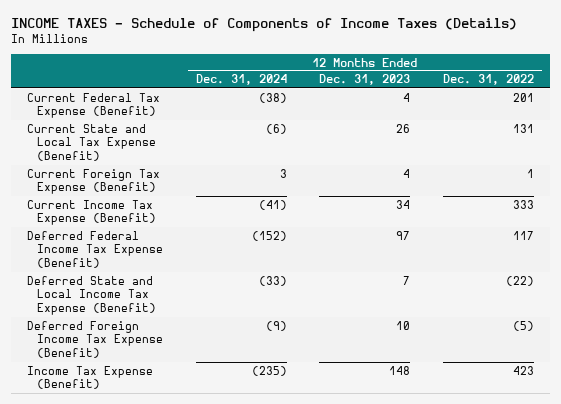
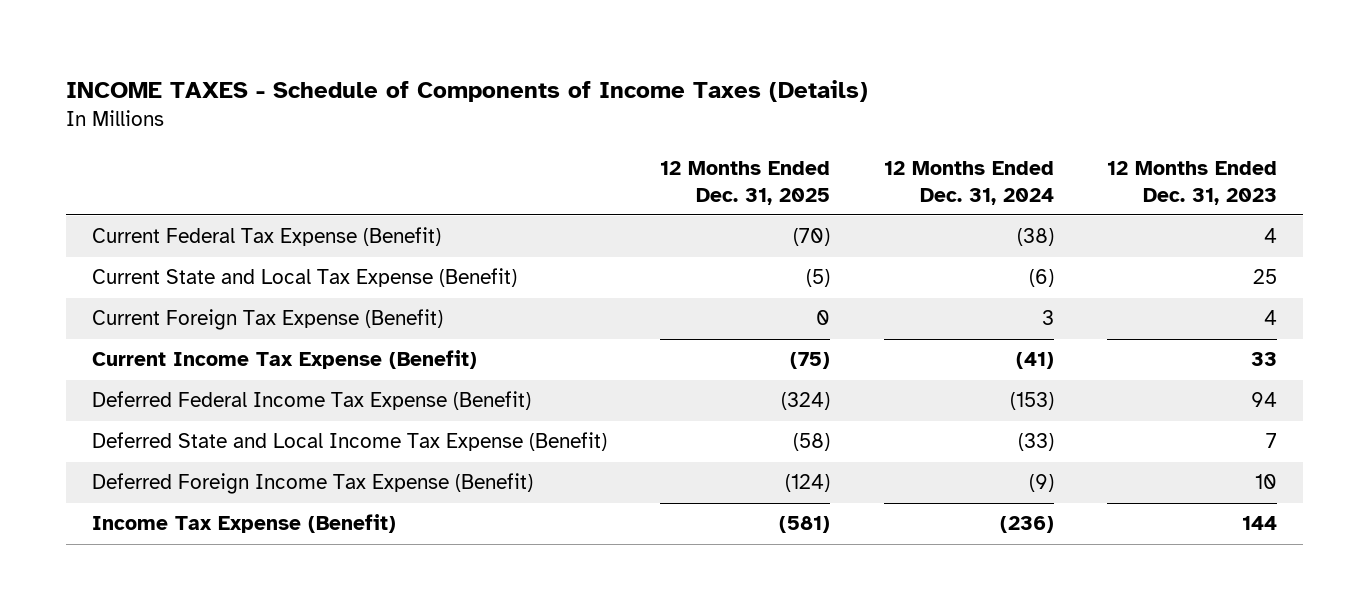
[442,74,534,86] Dec. 31, 2022 -> none
none -> [660,160,831,205] 12 Months Ended Dec. 31, 2025
[396,123,411,133] 26 -> [1252,269,1277,285] 25
[396,199,411,209] 34 -> [1250,352,1277,367] 33
[251,230,287,241] (152) -> [1009,392,1054,411] (153)
[396,230,411,240] 97 -> [1250,392,1277,408] 94
[251,365,287,376] (235) -> [999,516,1054,534] (236)
[389,365,411,375] 148 -> [1241,516,1277,531] 144

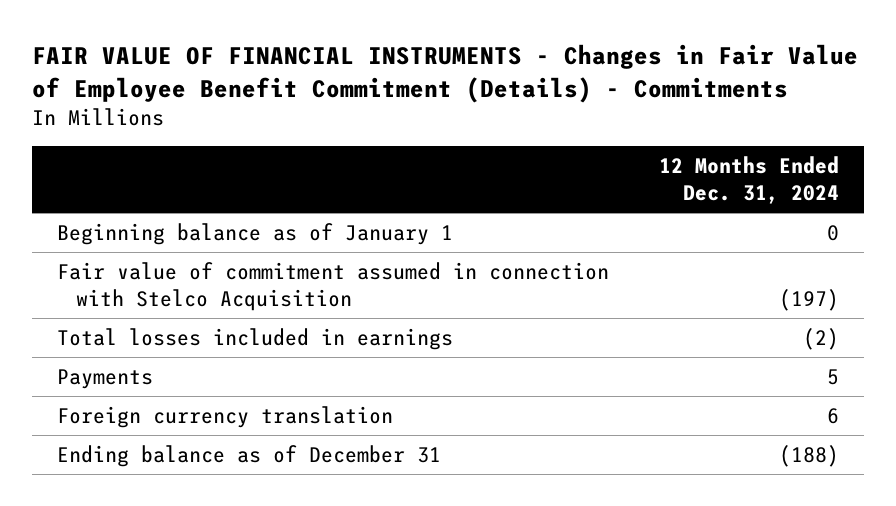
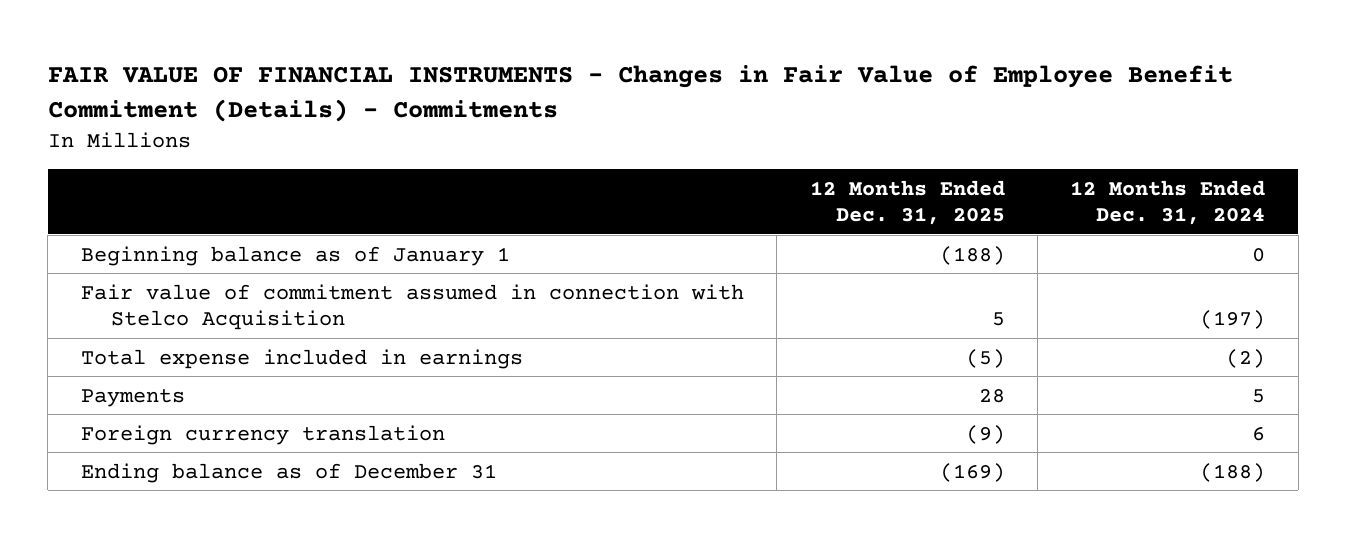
none -> [809,179,1005,226] 12 Months Ended Dec. 31, 2025
[56,327,453,350] Total losses included in earnings -> [80,348,523,369] Total expense included in earnings

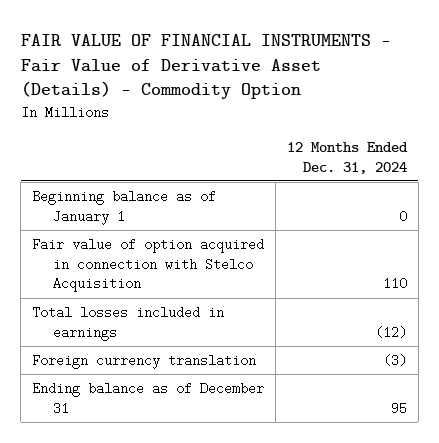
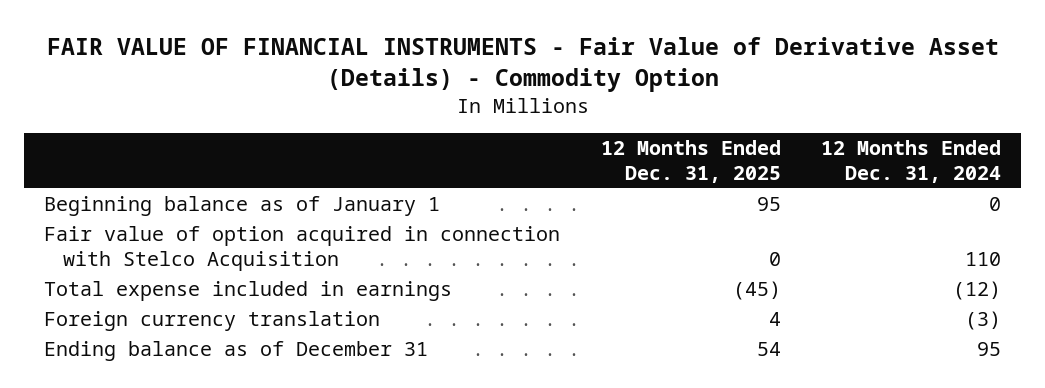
none -> [600,140,781,183] 12 Months Ended Dec. 31, 2025
[32,305,225,341] Total losses included in earnings -> [44,281,453,302] Total expense included in earnings

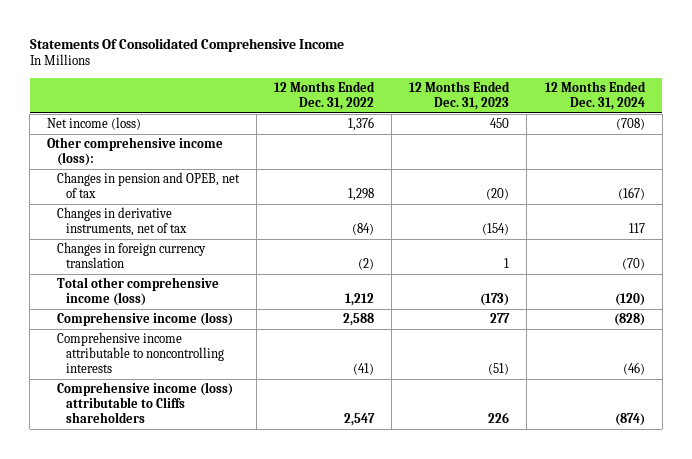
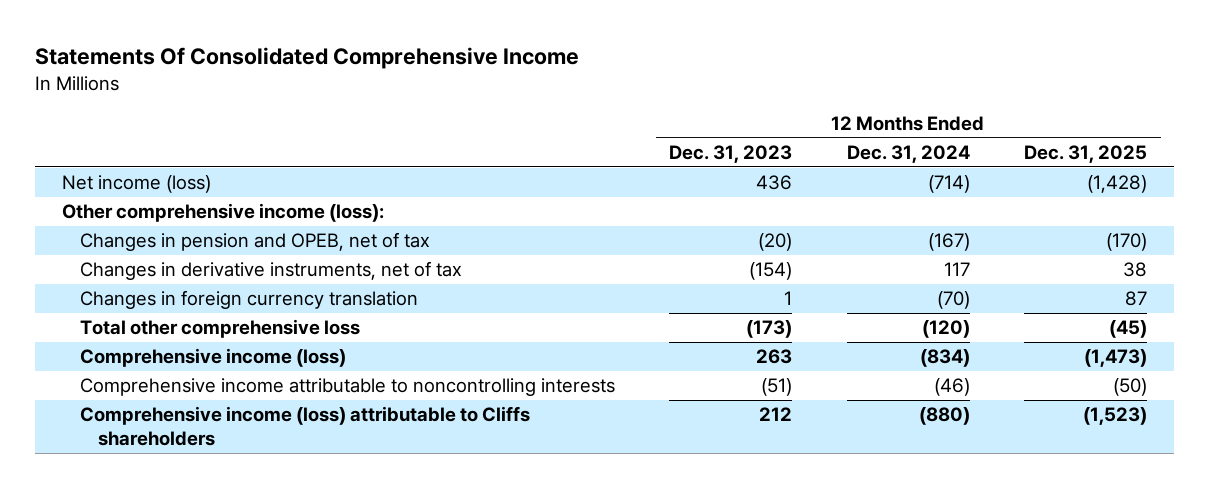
[273,80,375,110] 12 Months Ended Dec. 31, 2022 -> none
none -> [1024,144,1148,163] Dec. 31, 2025
[490,118,510,129] 450 -> [756,175,793,191] 436
[615,118,645,131] (708) -> [927,175,970,194] (714)
[56,277,219,307] Total other comprehensive income (loss) -> [80,319,361,339] Total other comprehensive loss
[490,313,511,324] 277 -> [756,349,793,365] 263
[613,313,645,327] (828) -> [919,349,970,368] (834)
[488,412,510,424] 226 -> [759,407,793,422] 212
[614,413,645,427] (874) -> [918,407,970,426] (880)

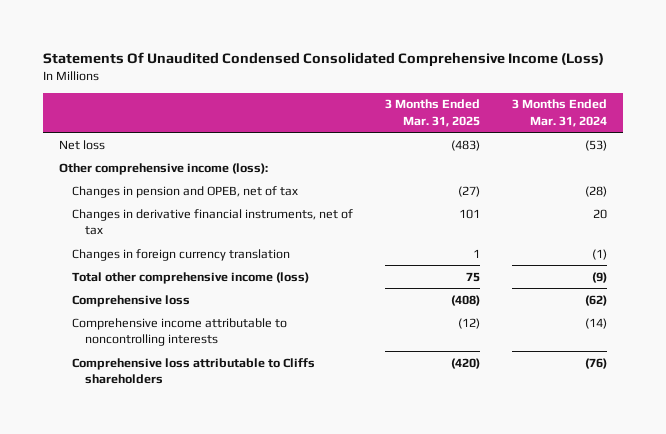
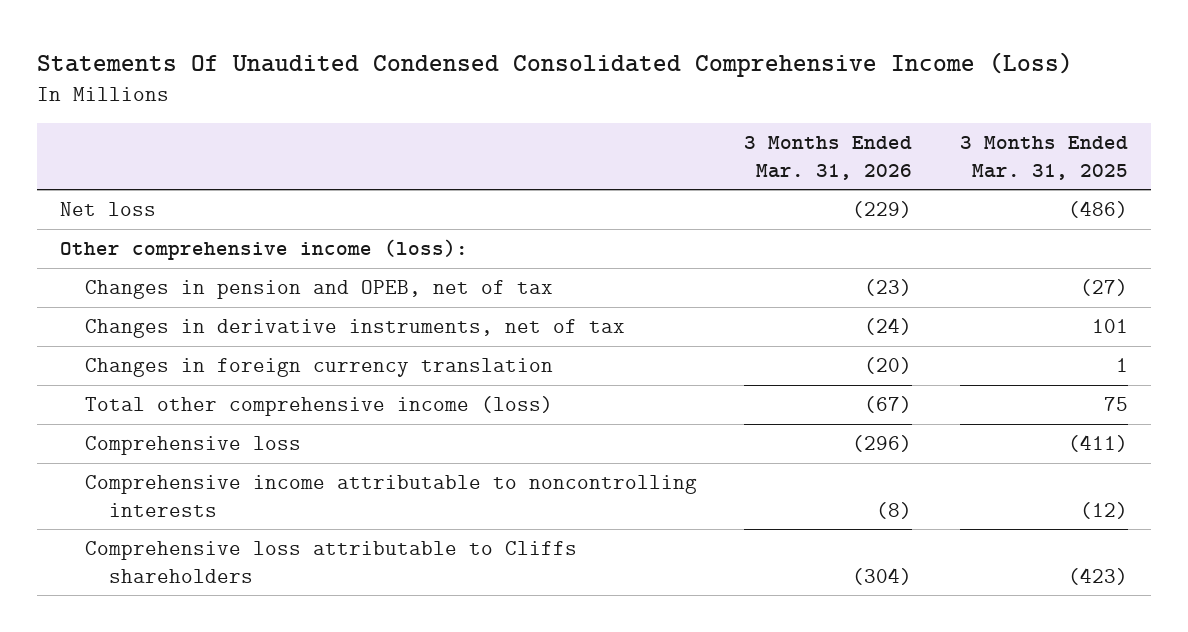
[512,99,608,127] 3 Months Ended Mar. 31, 2024 -> none
none -> [744,136,913,180] 3 Months Ended Mar. 31, 2026
[451,139,481,151] (483) -> [1067,201,1128,219] (486)
[72,208,354,236] Changes in derivative financial instruments, net of tax -> [84,319,625,339] Changes in derivative instruments, net of tax
[451,294,481,306] (408) -> [1067,435,1128,453] (411)
[451,357,481,369] (420) -> [1067,567,1128,585] (423)

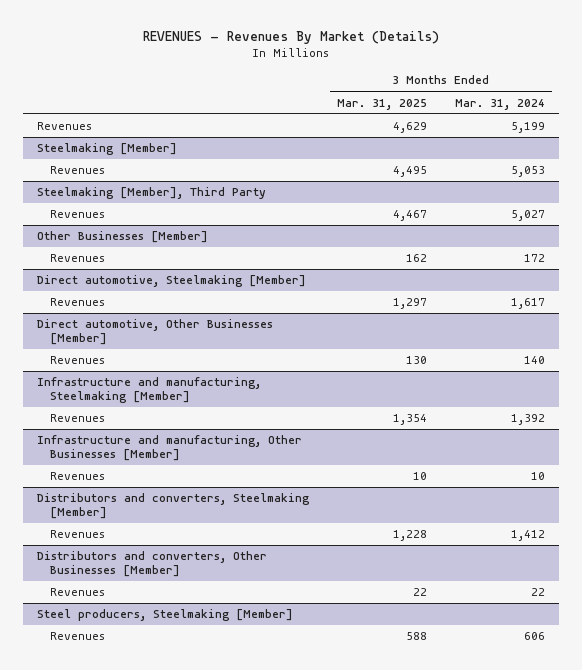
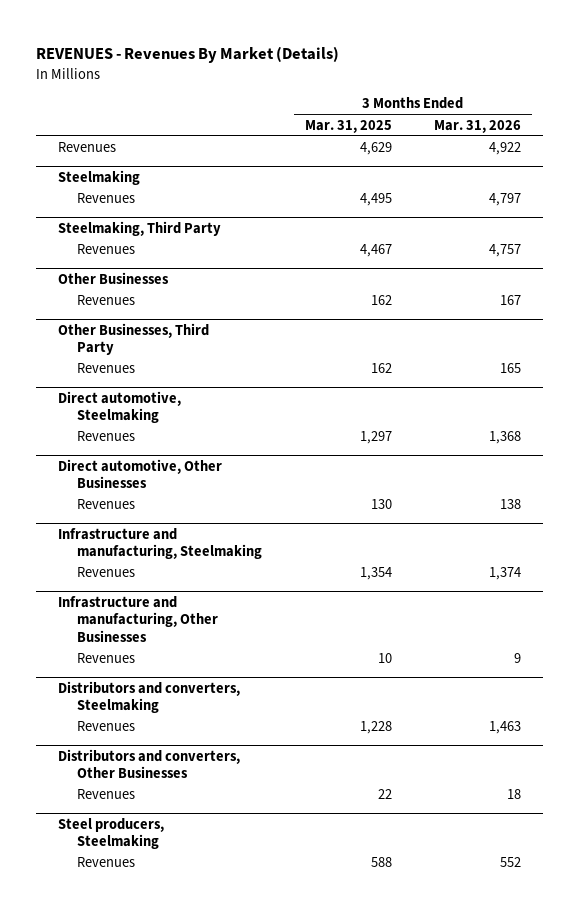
[455,98,546,110] Mar. 31, 2024 -> none
none -> [434,119,522,133] Mar. 31, 2026
[36,143,177,156] Steelmaking [Member] -> [57,170,140,186] Steelmaking
[36,187,266,200] Steelmaking [Member], Third Party -> [57,221,221,237] Steelmaking, Third Party
[36,231,208,244] Other Businesses [Member] -> [57,272,169,285] Other Businesses
none -> [57,323,209,356] Other Businesses, Third Party
none -> [77,363,136,374] Revenues
[36,275,306,288] Direct automotive, Steelmaking [Member] -> [57,391,181,424] Direct automotive, Steelmaking
[36,319,273,346] Direct automotive, Other Businesses [Member] -> [57,459,222,489] Direct automotive, Other Businesses
[36,377,261,404] Infrastructure and manufacturing, Steelmaking [Member] -> [57,528,263,560] Infrastructure and manufacturing, Steelmaking
[36,435,302,462] Infrastructure and manufacturing, Other Businesses [Member] -> [57,596,219,642] Infrastructure and manufacturing, Other Businesses
[36,493,310,520] Distributors and converters, Steelmaking [Member] -> [57,681,240,714] Distributors and converters, Steelmaking
[36,551,267,578] Distributors and converters, Other Businesses [Member] -> [57,749,240,779] Distributors and converters, Other Businesses
[36,609,293,622] Steel producers, Steelmaking [Member] -> [57,818,164,850] Steel producers, Steelmaking

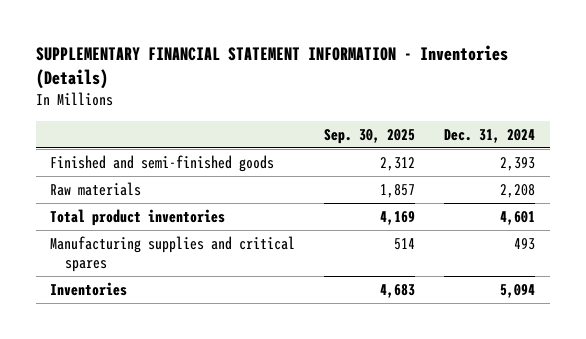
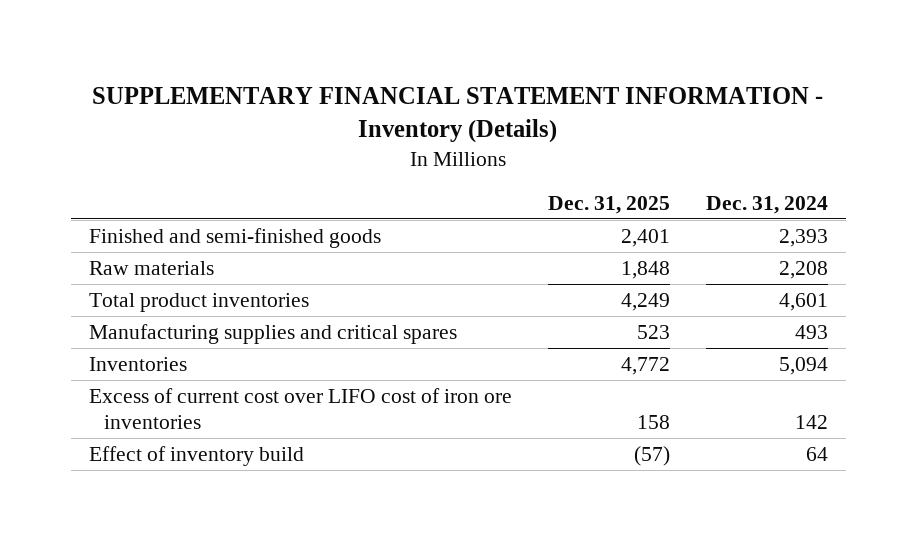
[36,45,509,90] SUPPLEMENTARY FINANCIAL STATEMENT INFORMATION - Inventories (Details) -> [92,87,824,144] SUPPLEMENTARY FINANCIAL STATEMENT INFORMATION - Inventory (Details)
[324,128,416,144] Sep. 30, 2025 -> none
none -> [547,195,670,214] Dec. 31, 2025
none -> [89,387,513,429] Excess of current cost over LIFO cost of iron ore inventories
none -> [89,445,305,466] Effect of inventory build

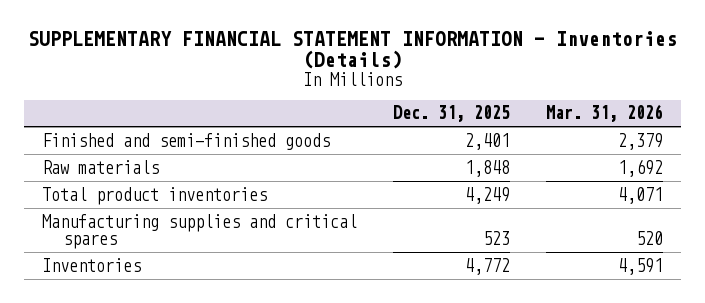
[92,87,824,144] SUPPLEMENTARY FINANCIAL STATEMENT INFORMATION - Inventory (Details) -> [27,30,677,70] SUPPLEMENTARY FINANCIAL STATEMENT INFORMATION - Inventories (Details)
[705,195,828,214] Dec. 31, 2024 -> none
none -> [546,104,664,123] Mar. 31, 2026
[89,387,513,429] Excess of current cost over LIFO cost of iron ore inventories -> none
[89,445,305,466] Effect of inventory build -> none

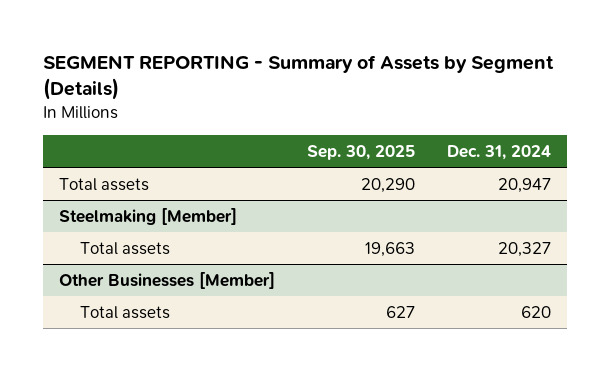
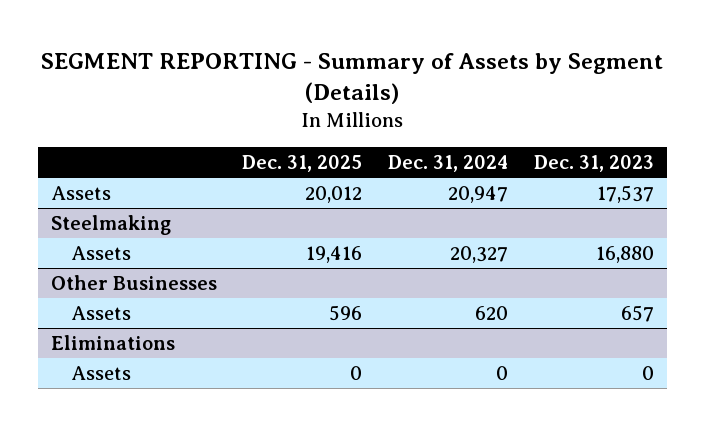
[306,144,415,160] Sep. 30, 2025 -> none
none -> [242,154,363,172] Dec. 31, 2025
none -> [534,154,655,172] Dec. 31, 2023
[59,177,150,191] Total assets -> [50,185,111,200] Assets
[59,207,238,225] Steelmaking [Member] -> [50,214,171,235] Steelmaking
[79,241,170,255] Total assets -> [71,245,132,260] Assets
[59,271,276,289] Other Businesses [Member] -> [50,274,217,290] Other Businesses
[79,305,170,319] Total assets -> [71,305,132,320] Assets
none -> [50,334,175,350] Eliminations
none -> [71,365,132,380] Assets

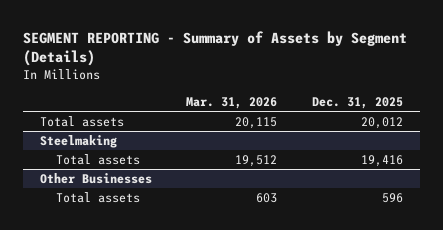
[388,154,509,172] Dec. 31, 2024 -> none
[534,154,655,172] Dec. 31, 2023 -> none
none -> [186,97,278,110] Mar. 31, 2026
[50,185,111,200] Assets -> [40,116,125,128] Total assets
[71,245,132,260] Assets -> [56,154,141,166] Total assets
[50,334,175,350] Eliminations -> none
[71,365,132,380] Assets -> none
[71,305,132,320] Assets -> [56,192,141,204] Total assets

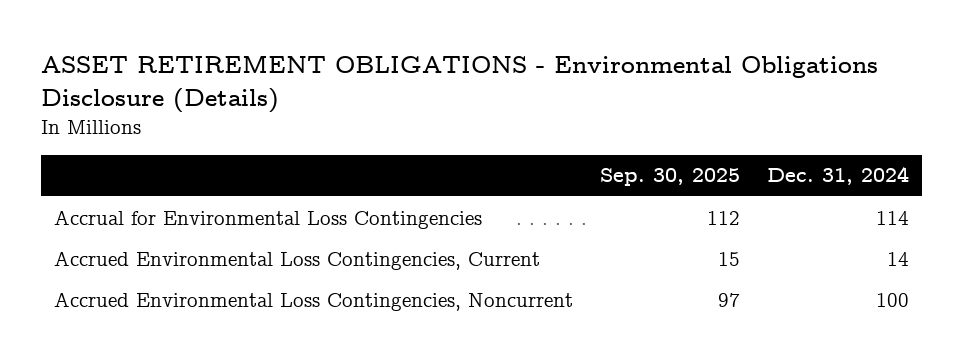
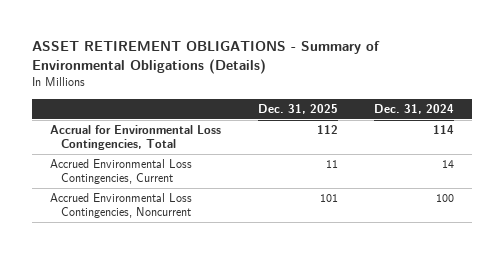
[40,55,878,113] ASSET RETIREMENT OBLIGATIONS - Environmental Obligations Disclosure (Details) -> [32,41,381,74] ASSET RETIREMENT OBLIGATIONS - Summary of Environmental Obligations (Details)
[599,168,740,187] Sep. 30, 2025 -> none
none -> [257,103,338,114] Dec. 31, 2025
[54,209,483,229] Accrual for Environmental Loss Contingencies -> [50,125,222,151] Accrual for Environmental Loss Contingencies, Total

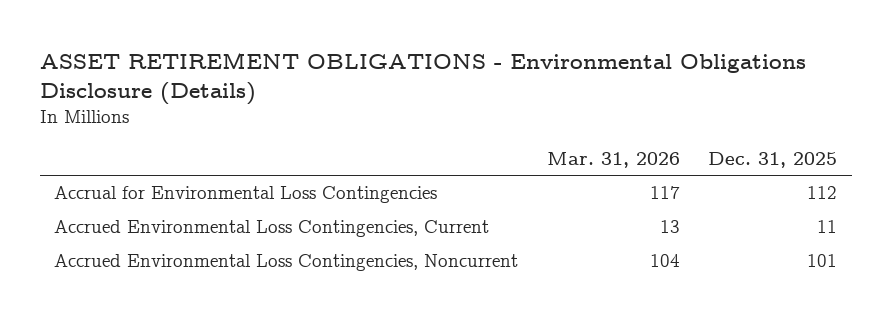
[32,41,381,74] ASSET RETIREMENT OBLIGATIONS - Summary of Environmental Obligations (Details) -> [39,51,806,105] ASSET RETIREMENT OBLIGATIONS - Environmental Obligations Disclosure (Details)
[373,103,454,114] Dec. 31, 2024 -> none
none -> [546,151,680,168] Mar. 31, 2026
[50,125,222,151] Accrual for Environmental Loss Contingencies, Total -> [54,186,438,204] Accrual for Environmental Loss Contingencies

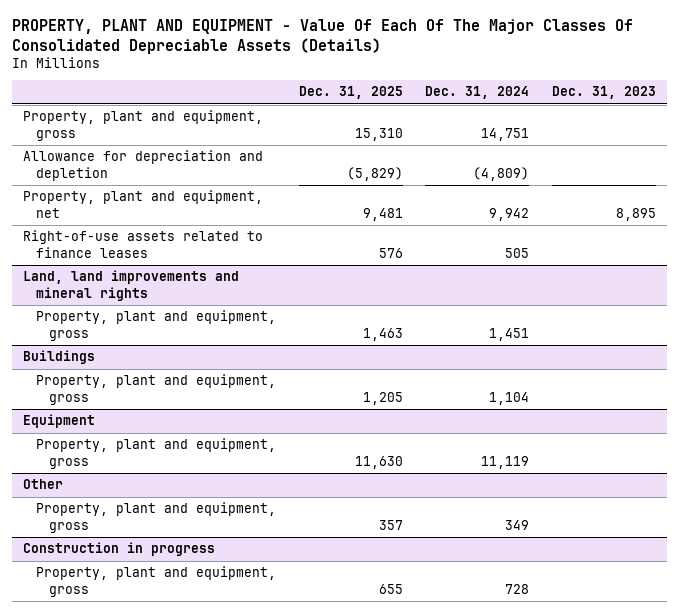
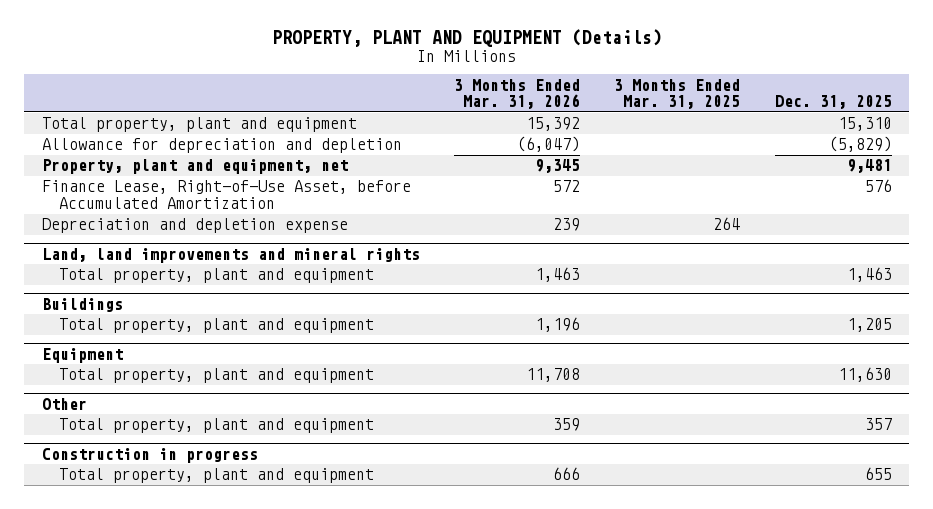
[11,19,633,54] PROPERTY, PLANT AND EQUIPMENT - Value Of Each Of The Major Classes Of Consolidated Depreciable Assets (Details) -> [271,29,662,48] PROPERTY, PLANT AND EQUIPMENT (Details)
[425,86,530,100] Dec. 31, 2024 -> none
[551,86,656,100] Dec. 31, 2023 -> none
none -> [453,78,580,110] 3 Months Ended Mar. 31, 2026
none -> [614,78,741,110] 3 Months Ended Mar. 31, 2025
[23,110,264,141] Property, plant and equipment, gross -> [41,117,357,133] Total property, plant and equipment
[23,230,264,258] Right-of-use assets related to finance leases -> [41,180,411,209] Finance Lease, Right-of-Use Asset, before Accumulated Amortization
none -> [41,218,348,234] Depreciation and depletion expense
[36,310,277,341] Property, plant and equipment, gross -> [58,268,374,284] Total property, plant and equipment
[36,374,277,405] Property, plant and equipment, gross -> [58,318,374,334] Total property, plant and equipment
[36,438,277,469] Property, plant and equipment, gross -> [58,368,374,384] Total property, plant and equipment
[36,502,277,533] Property, plant and equipment, gross -> [58,418,374,434] Total property, plant and equipment
[36,566,277,597] Property, plant and equipment, gross -> [58,468,374,484] Total property, plant and equipment

